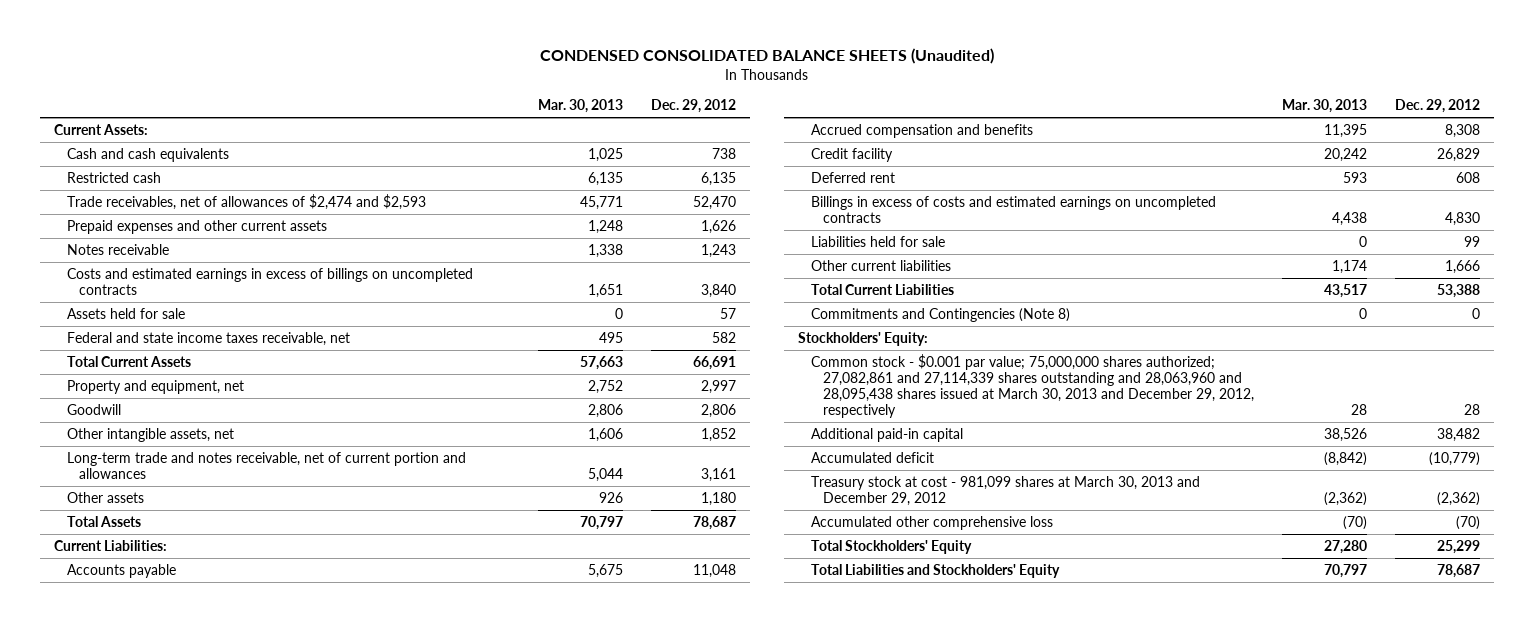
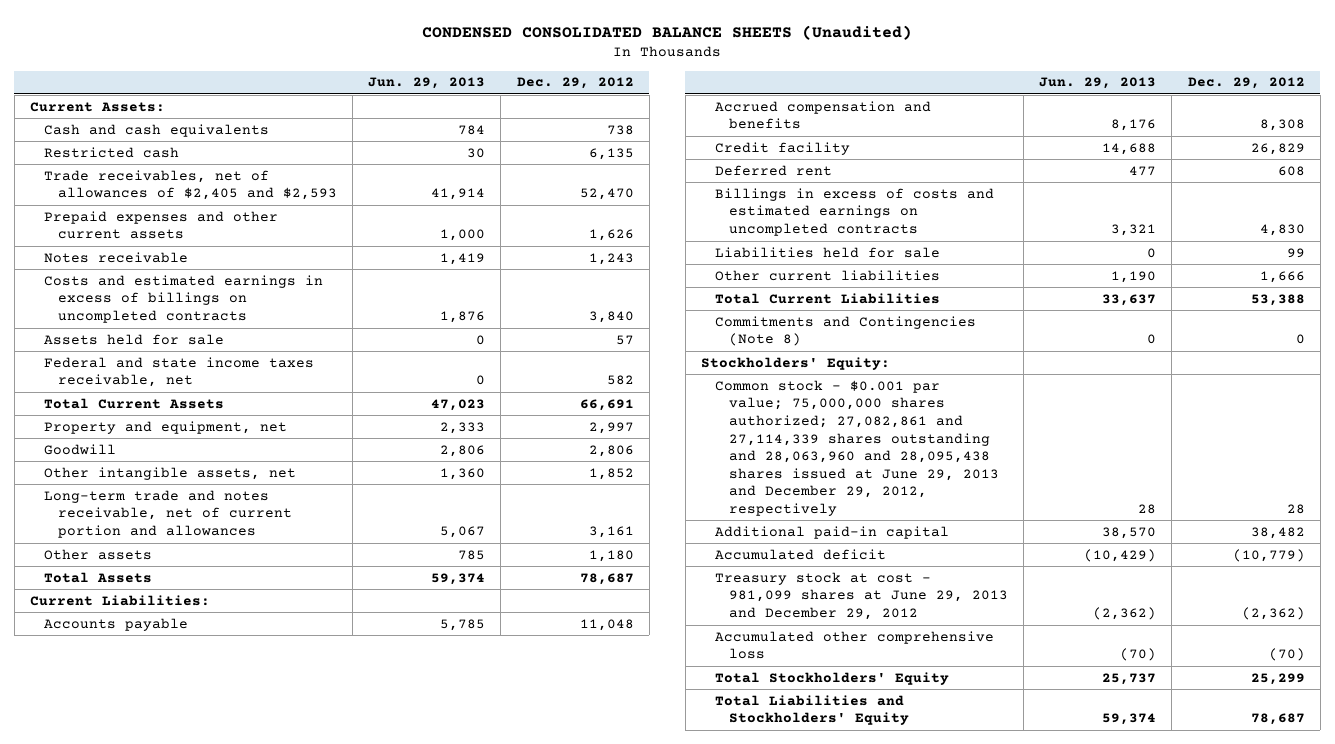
[538,99,624,114] Mar. 30, 2013 -> none
none -> [368,77,486,90] Jun. 29, 2013
[66,193,426,210] Trade receivables, net of allowances of $2,474 and $2,593 -> [43,169,337,201] Trade receivables, net of allowances of $2,405 and $2,593
[810,353,1255,418] Common stock - $0.001 par value; 75,000,000 shares authorized; 27,082,861 and 27,114,339 shares outstanding and 28,063,960 and 28,095,438 shares issued at March 30, 2013 and December 29, 2012, respectively -> [714,379,999,516] Common stock - $0.001 par value; 75,000,000 shares authorized; 27,082,861 and 27,114,339 shares outstanding and 28,063,960 and 28,095,438 shares issued at June 29, 2013 and December 29, 2012, respectively
[810,475,1200,506] Treasury stock at cost - 981,099 shares at March 30, 2013 and December 29, 2012 -> [714,571,1008,621] Treasury stock at cost - 981,099 shares at June 29, 2013 and December 29, 2012

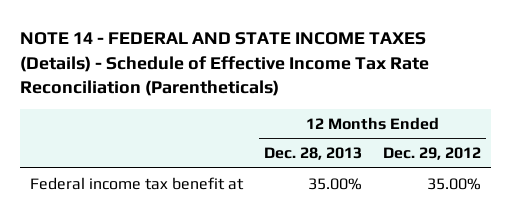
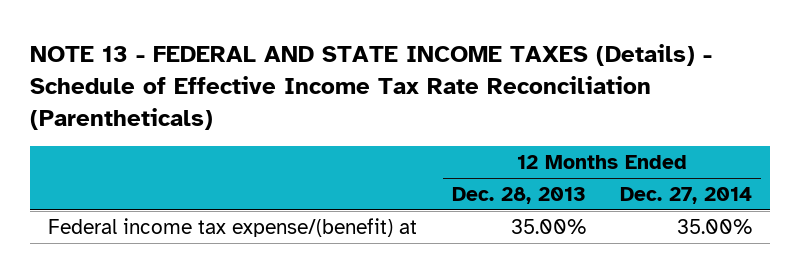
[19,32,429,97] NOTE 14 - FEDERAL AND STATE INCOME TAXES (Details) - Schedule of Effective Income Tax Rate Reconciliation (Parentheticals) -> [30,44,713,130] NOTE 13 - FEDERAL AND STATE INCOME TAXES (Details) - Schedule of Effective Income Tax Rate Reconciliation (Parentheticals)
[383,147,482,161] Dec. 29, 2012 -> none
none -> [620,186,753,204] Dec. 27, 2014
[30,176,245,190] Federal income tax benefit at -> [47,217,417,237] Federal income tax expense/(benefit) at

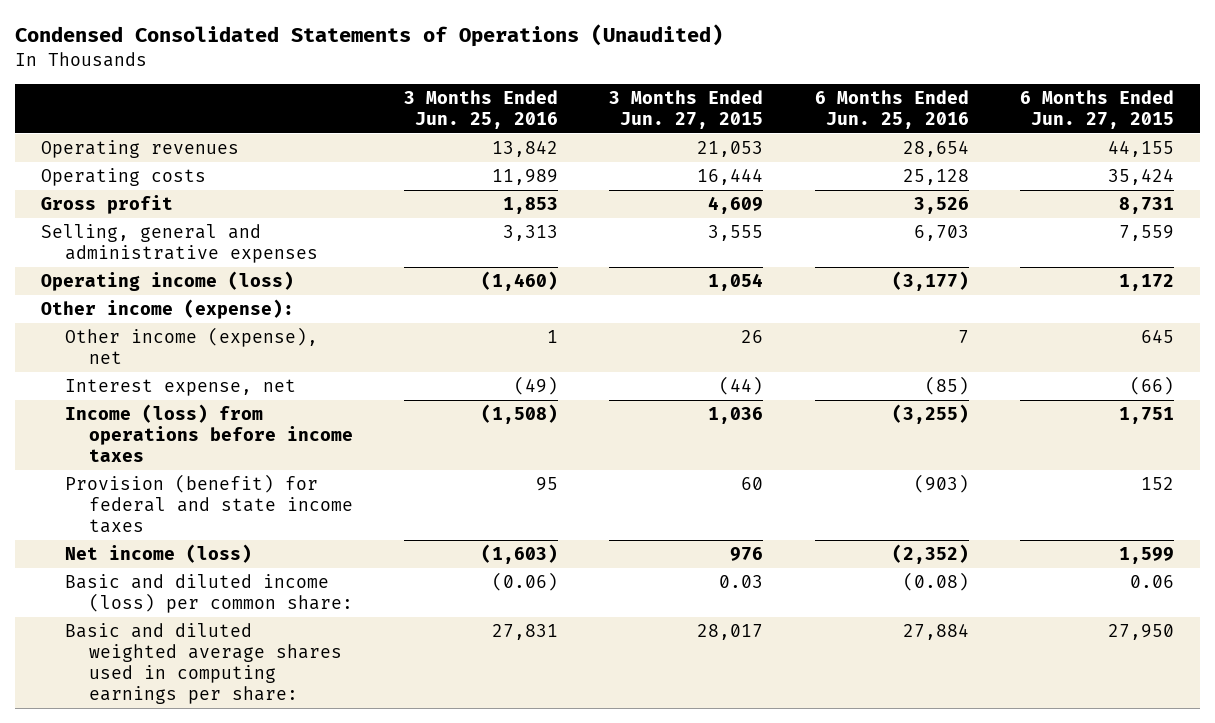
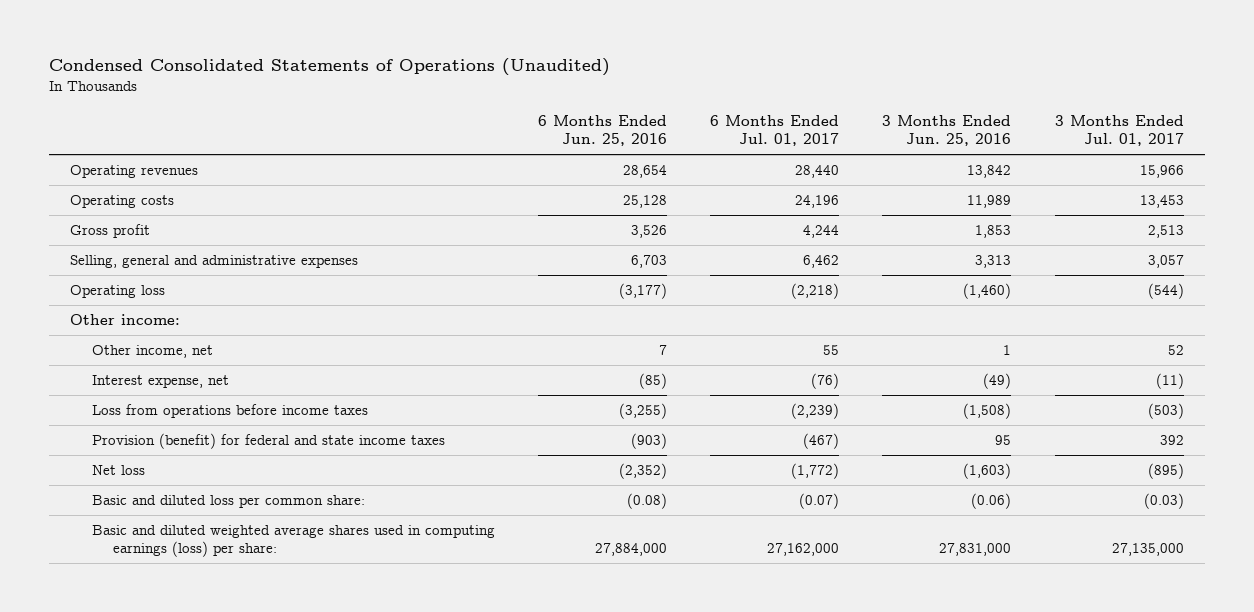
[609,89,764,129] 3 Months Ended Jun. 27, 2015 -> none
[1019,89,1174,129] 6 Months Ended Jun. 27, 2015 -> none
none -> [710,114,840,147] 6 Months Ended Jul. 01, 2017
none -> [1054,114,1184,147] 3 Months Ended Jul. 01, 2017
[40,271,294,292] Operating income (loss) -> [70,284,166,298] Operating loss
[40,299,294,320] Other income (expense): -> [70,313,181,325] Other income:
[64,327,318,365] Other income (expense), net -> [91,344,213,358] Other income, net
[64,404,353,462] Income (loss) from operations before income taxes -> [91,403,368,418] Loss from operations before income taxes
[64,544,252,564] Net income (loss) -> [91,464,145,475] Net loss
[64,574,353,614] Basic and diluted income (loss) per common share: -> [91,494,365,508] Basic and diluted loss per common share:
[64,623,342,704] Basic and diluted weighted average shares used in computing earnings per share: -> [91,524,495,558] Basic and diluted weighted average shares used in computing earnings (loss) per share:
[492,624,559,641] 27,831 -> [939,543,1012,557] 27,831,000
[902,623,969,641] 27,884 -> [594,543,667,557] 27,884,000

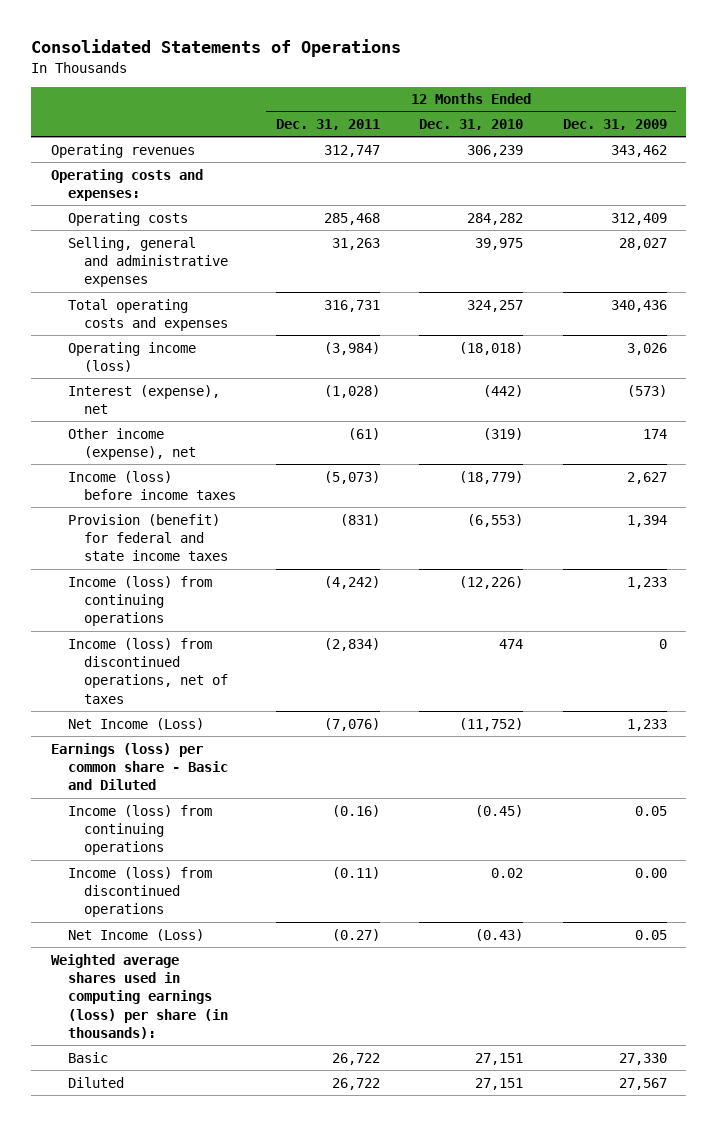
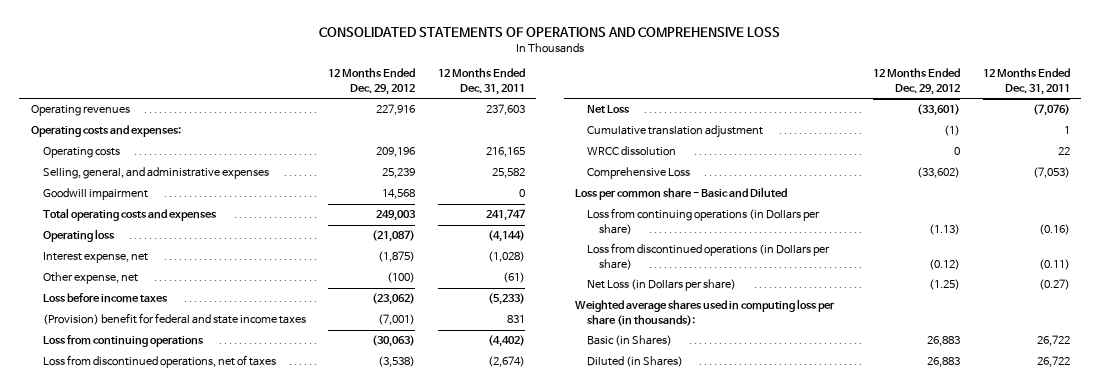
[31,39,402,58] Consolidated Statements of Operations -> [319,26,781,37] CONSOLIDATED STATEMENTS OF OPERATIONS AND COMPREHENSIVE LOSS
[419,119,524,131] Dec. 31, 2010 -> none
[562,119,667,131] Dec. 31, 2009 -> none
none -> [328,68,416,95] 12 Months Ended Dec. 29, 2012
[323,144,380,157] 312,747 -> [485,104,525,116] 237,603
[67,928,204,941] Net Income (Loss) -> none
[323,212,380,225] 285,468 -> [485,147,525,158] 216,165
[67,236,229,288] Selling, general and administrative expenses -> [42,167,269,180] Selling, general, and administrative expenses
[331,237,380,250] 31,263 -> [491,168,525,179] 25,582
none -> [42,188,148,201] Goodwill impairment
[323,299,380,312] 316,731 -> [485,209,525,222] 241,747
[67,341,196,372] Operating income (loss) -> [42,229,115,243] Operating loss
[323,341,380,355] (3,984) -> [487,230,525,243] (4,144)
[67,384,220,414] Interest (expense), net -> [42,252,148,264] Interest expense, net
[67,427,197,460] Other income (expense), net -> [42,272,138,285] Other expense, net
[67,470,237,500] Income (loss) before income taxes -> [42,293,168,304] Loss before income taxes
[323,470,380,484] (5,073) -> [487,293,525,306] (5,233)
[67,513,229,562] Provision (benefit) for federal and state income taxes -> [42,313,306,326] (Provision) benefit for federal and state income taxes
[339,513,380,526] (831) -> [506,315,525,324] 831
[67,575,212,627] Income (loss) from continuing operations -> [42,335,204,348] Loss from continuing operations
[323,575,380,589] (4,242) -> [487,335,525,348] (4,402)
[67,637,229,704] Income (loss) from discontinued operations, net of taxes -> [42,355,276,369] Loss from discontinued operations, net of taxes
[323,637,380,651] (2,834) -> [487,356,525,368] (2,674)
[67,717,204,730] Net Income (Loss) -> [587,105,631,114] Net Loss
none -> [587,125,764,139] Cumulative translation adjustment
none -> [587,146,677,157] WRCC dissolution
none -> [587,167,691,180] Comprehensive Loss
[51,742,228,791] Earnings (loss) per common share - Basic and Diluted -> [575,187,788,201] Loss per common share - Basic and Diluted
[67,804,212,856] Income (loss) from continuing operations -> [587,208,821,235] Loss from continuing operations (in Dollars per share)
[67,866,212,918] Income (loss) from discontinued operations -> [587,243,831,270] Loss from discontinued operations (in Dollars per share)
none -> [587,279,737,292] Net Loss (in Dollars per share)
[51,953,228,1040] Weighted average shares used in computing earnings (loss) per share (in thousands): -> [575,299,836,326] Weighted average shares used in computing loss per share (in thousands):
[67,1051,108,1063] Basic -> [587,335,673,347] Basic (in Shares)
[67,1076,124,1088] Diluted -> [587,356,684,368] Diluted (in Shares)

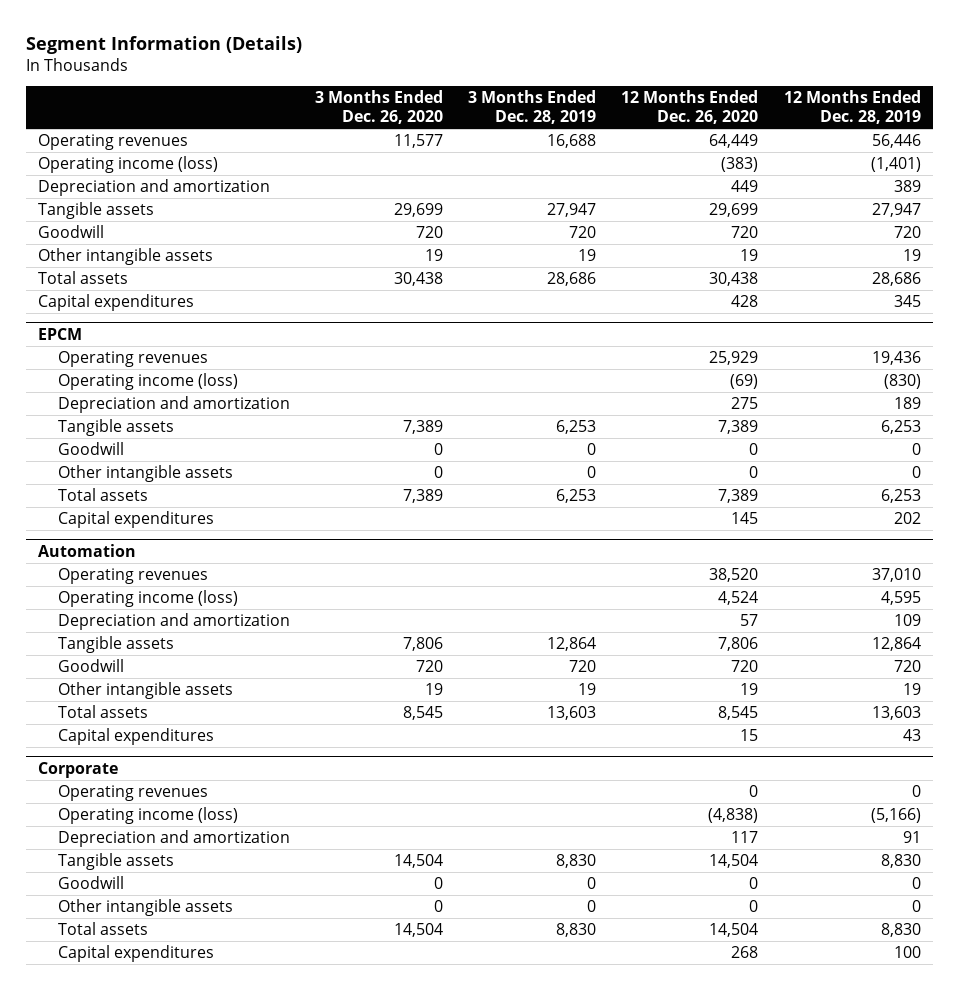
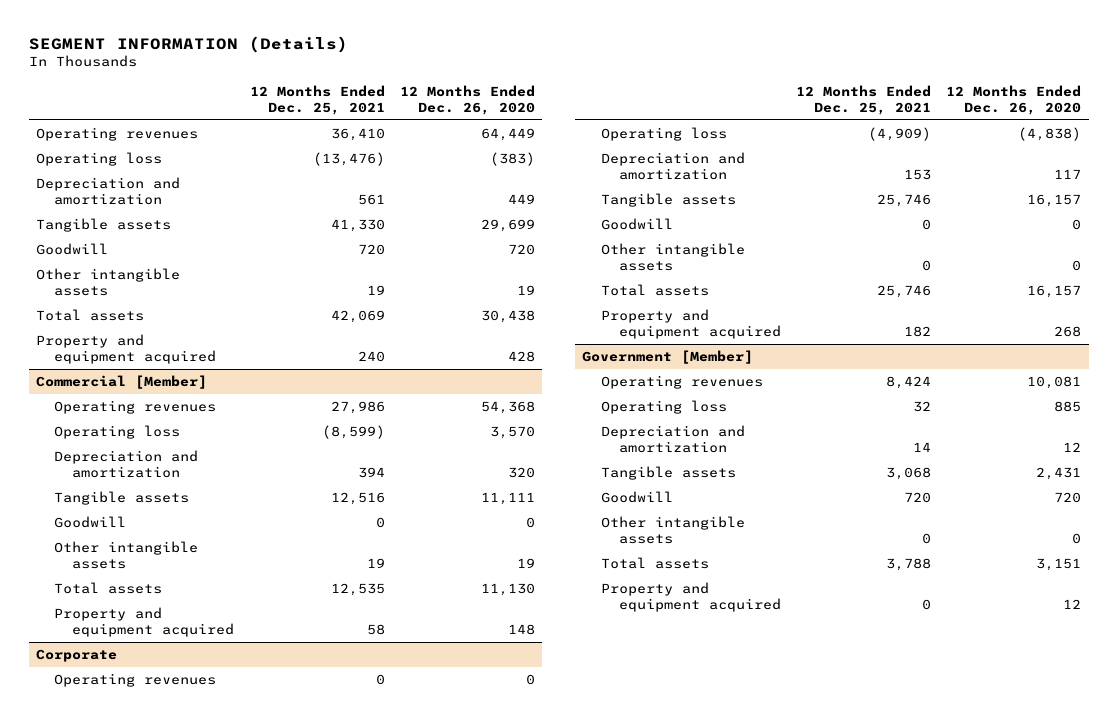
[25,35,302,54] Segment Information (Details) -> [28,35,348,53] SEGMENT INFORMATION (Details)
[314,90,443,124] 3 Months Ended Dec. 26, 2020 -> none
[468,90,597,124] 3 Months Ended Dec. 28, 2019 -> none
[783,90,921,124] 12 Months Ended Dec. 28, 2019 -> none
none -> [249,84,385,115] 12 Months Ended Dec. 25, 2021
[38,156,219,174] Operating income (loss) -> [36,151,163,166] Operating loss
[38,327,83,340] EPCM -> none
[38,294,195,312] Capital expenditures -> [36,333,217,364] Property and equipment acquired
none -> [36,374,208,389] Commercial [Member]
[709,351,759,366] 25,929 -> [480,400,535,414] 54,368
[57,373,238,391] Operating income (loss) -> [54,424,181,439] Operating loss
[730,374,759,390] (69) -> [489,425,535,439] 3,570
[731,397,759,410] 275 -> [507,466,535,478] 320
[718,420,759,435] 7,389 -> [480,491,535,505] 11,111
[57,465,233,483] Other intangible assets -> none
[57,488,148,502] Total assets -> none
[57,511,214,529] Capital expenditures -> none
[38,543,137,557] Automation -> none
[57,568,208,585] Operating revenues -> none
[57,590,238,608] Operating income (loss) -> none
[57,613,290,631] Depreciation and amortization -> none
[57,636,174,654] Tangible assets -> none
[57,659,124,673] Goodwill -> none
[57,728,214,746] Capital expenditures -> none
[718,706,759,721] 8,545 -> [480,582,535,596] 11,130
none -> [54,606,235,637] Property and equipment acquired
[57,807,238,825] Operating income (loss) -> [600,126,727,141] Operating loss
[709,854,759,869] 14,504 -> [1027,193,1082,207] 16,157
[709,923,759,938] 14,504 -> [1027,284,1082,298] 16,157
[57,945,214,963] Capital expenditures -> [600,308,781,339] Property and equipment acquired
none -> [582,349,754,364] Government [Member]
none -> [600,374,763,389] Operating revenues
none -> [600,399,727,414] Operating loss
none -> [600,424,745,453] Depreciation and amortization
none -> [600,465,736,480] Tangible assets
none -> [600,490,673,503] Goodwill
none -> [600,515,745,544] Other intangible assets
none -> [600,556,709,569] Total assets
none -> [600,581,781,612] Property and equipment acquired

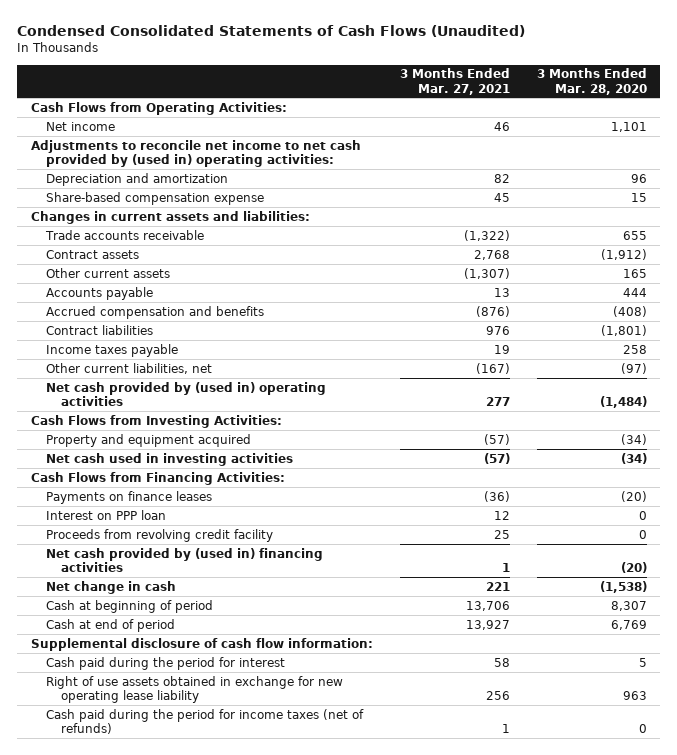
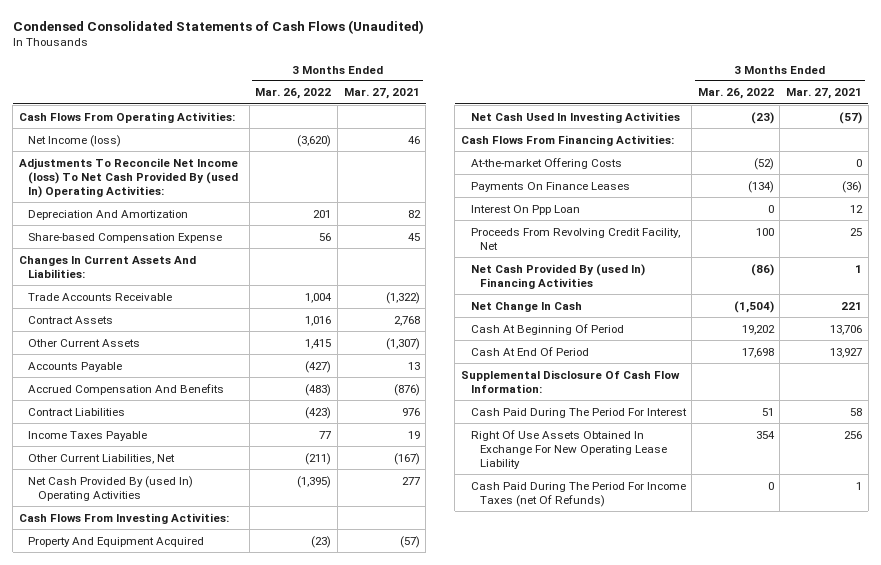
[536,68,647,95] 3 Months Ended Mar. 28, 2020 -> none
none -> [255,88,332,100] Mar. 26, 2022
[30,101,287,115] Cash Flows from Operating Activities: -> [18,111,235,123] Cash Flows From Operating Activities:
[45,121,115,131] Net income -> [28,134,122,147] Net Income (loss)
[30,139,361,167] Adjustments to reconcile net income to net cash provided by (used in) operating activities: -> [18,157,239,198] Adjustments To Reconcile Net Income (loss) To Net Cash Provided By (used In) Operating Activities:
[45,172,228,186] Depreciation and amortization -> [28,209,189,220] Depreciation And Amortization
[45,191,264,205] Share-based compensation expense -> [28,232,223,243] Share-based Compensation Expense
[30,210,310,224] Changes in current assets and liabilities: -> [18,255,196,278] Changes In Current Assets And Liabilities:
[44,229,204,240] Trade accounts receivable -> [28,292,173,301] Trade Accounts Receivable
[45,249,139,259] Contract assets -> [28,315,114,324] Contract Assets
[45,267,170,278] Other current assets -> [28,338,141,347] Other Current Assets
[45,286,153,300] Accounts payable -> [28,361,123,372] Accounts Payable
[45,305,264,319] Accrued compensation and benefits -> [28,383,225,395] Accrued Compensation And Benefits
[45,324,153,335] Contract liabilities -> [28,407,126,416] Contract Liabilities
[45,343,178,357] Income taxes payable -> [28,430,148,441] Income Taxes Payable
[45,362,212,374] Other current liabilities, net -> [28,453,176,464] Other Current Liabilities, Net
[45,381,326,406] Net cash provided by (used in) operating activities -> [28,475,194,501] Net Cash Provided By (used In) Operating Activities
[30,414,282,428] Cash Flows from Investing Activities: -> [18,512,229,524] Cash Flows From Investing Activities:
[45,433,251,447] Property and equipment acquired -> [28,536,205,547] Property And Equipment Acquired
[45,452,293,466] Net cash used in investing activities -> [470,111,680,123] Net Cash Used In Investing Activities
[30,471,285,485] Cash Flows from Financing Activities: -> [461,134,675,146] Cash Flows From Financing Activities:
none -> [470,157,622,169] At-the-market Offering Costs
[45,490,212,504] Payments on finance leases -> [470,181,630,192] Payments On Finance Leases
[45,509,166,520] Interest on PPP loan -> [470,204,580,215] Interest On Ppp Loan
[45,528,273,542] Proceeds from revolving credit facility -> [470,227,680,250] Proceeds From Revolving Credit Facility, Net
[45,547,323,572] Net cash provided by (used in) financing activities -> [470,263,645,289] Net Cash Provided By (used In) Financing Activities
[45,580,176,594] Net change in cash -> [470,301,582,312] Net Change In Cash
[45,599,213,613] Cash at beginning of period -> [470,323,624,335] Cash At Beginning Of Period
[45,618,175,632] Cash at end of period -> [470,346,589,356] Cash At End Of Period
[30,637,373,651] Supplemental disclosure of cash flow information: -> [461,369,681,393] Supplemental Disclosure Of Cash Flow Information:
[45,656,285,670] Cash paid during the period for interest -> [470,407,687,418] Cash Paid During The Period For Interest
[45,675,343,703] Right of use assets obtained in exchange for new operating lease liability -> [470,429,668,469] Right Of Use Assets Obtained In Exchange For New Operating Lease Liability
[45,708,364,734] Cash paid during the period for income taxes (net of refunds) -> [470,481,686,507] Cash Paid During The Period For Income Taxes (net Of Refunds)

